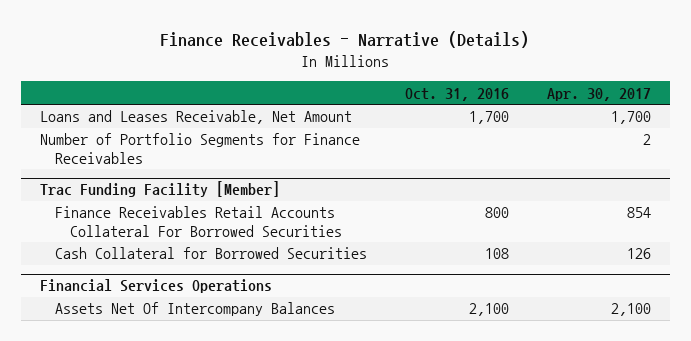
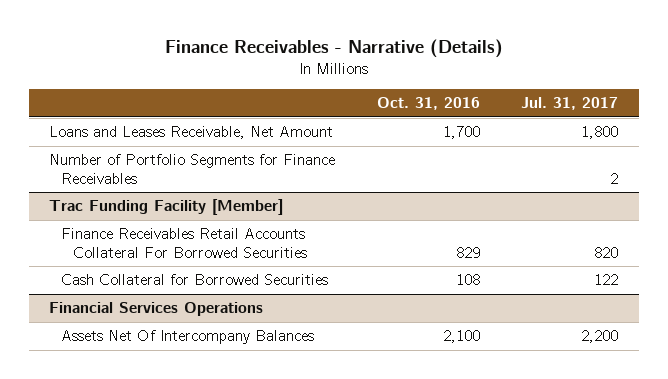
[547,87,652,101] Apr. 30, 2017 -> none
none -> [521,97,619,111] Jul. 31, 2017
[485,207,510,219] 800 -> [455,246,480,258] 829

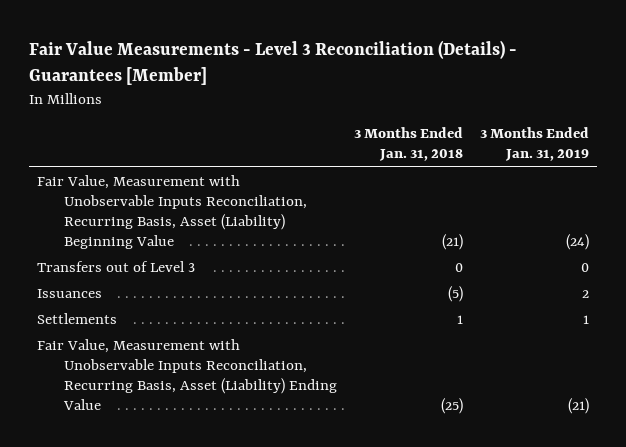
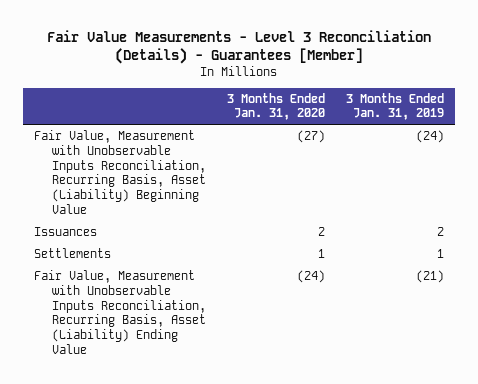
[353,127,463,162] 3 Months Ended Jan. 31, 2018 -> none
none -> [227,92,326,121] 3 Months Ended Jan. 31, 2020
[37,260,196,272] Transfers out of Level 3 -> none

